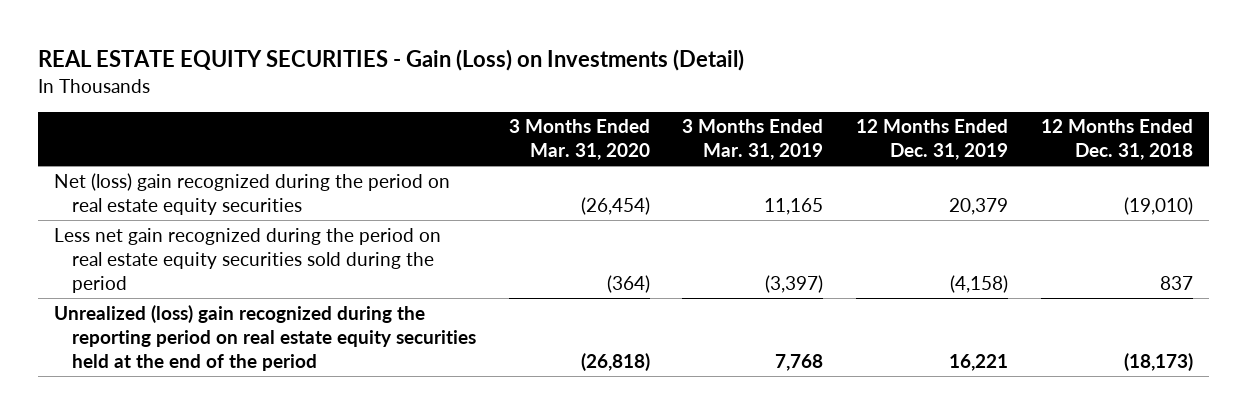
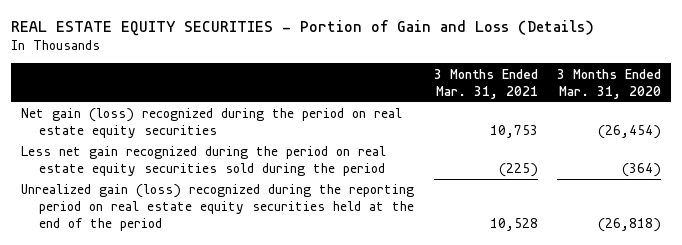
[38,49,745,72] REAL ESTATE EQUITY SECURITIES - Gain (Loss) on Investments (Detail) -> [11,19,595,36] REAL ESTATE EQUITY SECURITIES - Portion of Gain and Loss (Details)
[682,119,824,161] 3 Months Ended Mar. 31, 2019 -> none
[856,119,1009,161] 12 Months Ended Dec. 31, 2019 -> none
[1040,119,1193,161] 12 Months Ended Dec. 31, 2018 -> none
none -> [433,68,538,99] 3 Months Ended Mar. 31, 2021
[54,172,451,215] Net (loss) gain recognized during the period on real estate equity securities -> [20,108,402,139] Net gain (loss) recognized during the period on real estate equity securities
[54,304,477,372] Unrealized (loss) gain recognized during the reporting period on real estate equity securities held at the end of the period -> [20,184,415,232] Unrealized gain (loss) recognized during the reporting period on real estate equity securities held at the end of the period

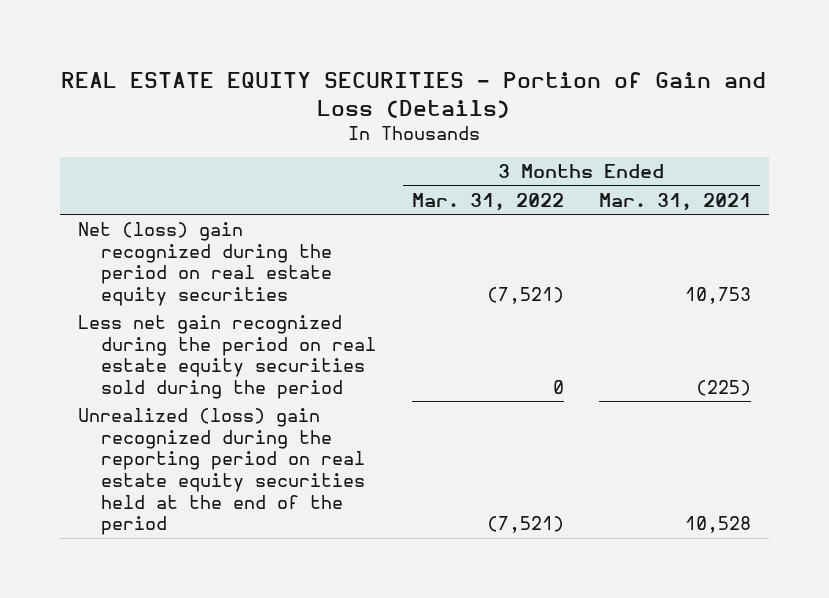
[557,68,662,99] 3 Months Ended Mar. 31, 2020 -> none
none -> [411,192,564,211] Mar. 31, 2022
[20,108,402,139] Net gain (loss) recognized during the period on real estate equity securities -> [77,221,333,306] Net (loss) gain recognized during the period on real estate equity securities
[20,184,415,232] Unrealized gain (loss) recognized during the reporting period on real estate equity securities held at the end of the period -> [77,407,366,536] Unrealized (loss) gain recognized during the reporting period on real estate equity securities held at the end of the period

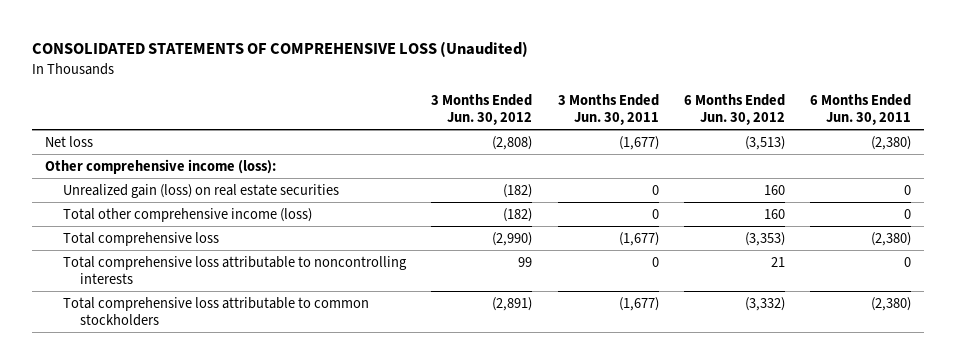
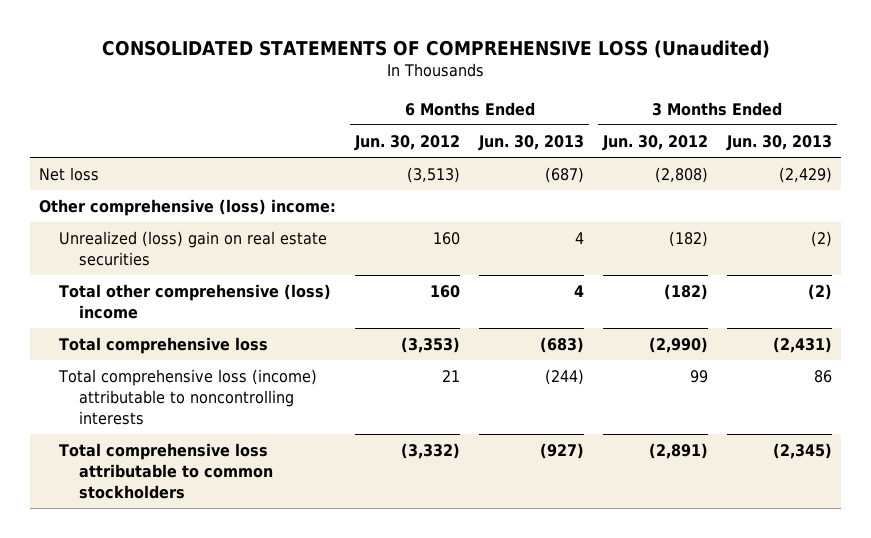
[557,93,659,125] 3 Months Ended Jun. 30, 2011 -> none
[810,93,912,125] 6 Months Ended Jun. 30, 2011 -> none
none -> [478,135,585,152] Jun. 30, 2013
none -> [725,135,832,152] Jun. 30, 2013
[45,158,277,174] Other comprehensive income (loss): -> [39,199,337,217] Other comprehensive (loss) income:
[62,183,339,198] Unrealized gain (loss) on real estate securities -> [59,231,328,267] Unrealized (loss) gain on real estate securities
[62,207,312,222] Total other comprehensive income (loss) -> [59,284,332,320] Total other comprehensive (loss) income
[62,255,407,284] Total comprehensive loss attributable to noncontrolling interests -> [58,369,318,425] Total comprehensive loss (income) attributable to noncontrolling interests

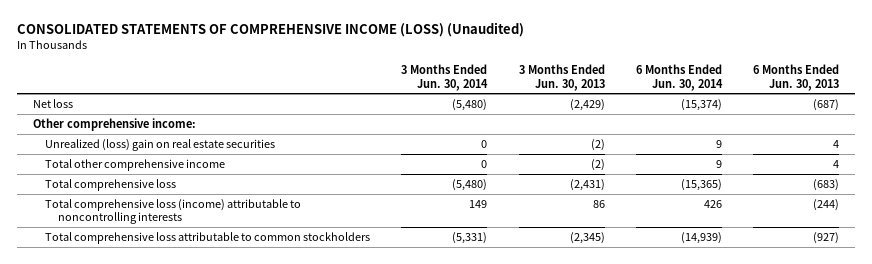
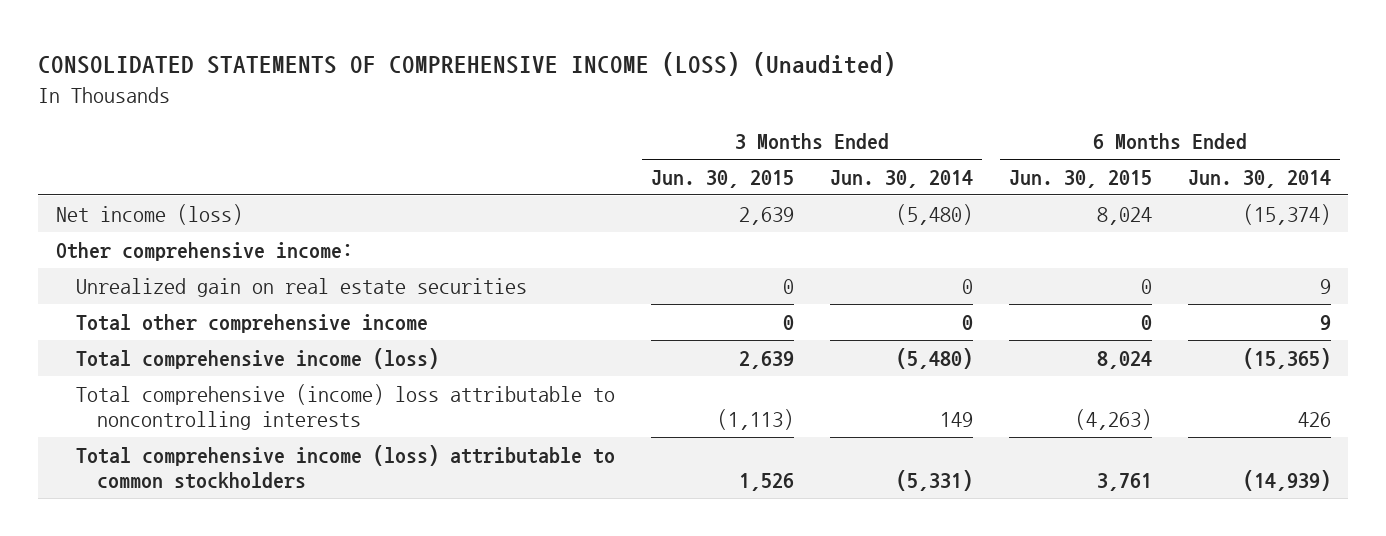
[518,64,605,91] 3 Months Ended Jun. 30, 2013 -> none
[753,64,840,91] 6 Months Ended Jun. 30, 2013 -> none
none -> [651,169,795,188] Jun. 30, 2015
none -> [1008,169,1152,188] Jun. 30, 2015
[32,98,73,108] Net loss -> [55,203,243,225] Net income (loss)
[45,138,276,151] Unrealized (loss) gain on real estate securities -> [76,277,528,297] Unrealized gain on real estate securities
[45,178,177,191] Total comprehensive loss -> [76,347,440,369] Total comprehensive income (loss)
[45,198,302,225] Total comprehensive loss (income) attributable to noncontrolling interests -> [76,383,616,431] Total comprehensive (income) loss attributable to noncontrolling interests
[45,231,371,244] Total comprehensive loss attributable to common stockholders -> [76,444,616,490] Total comprehensive income (loss) attributable to common stockholders

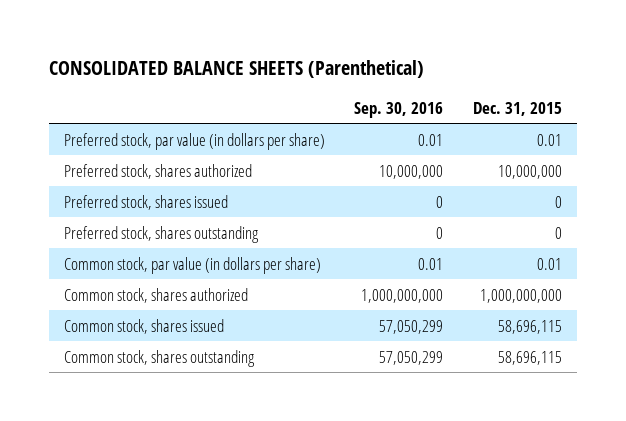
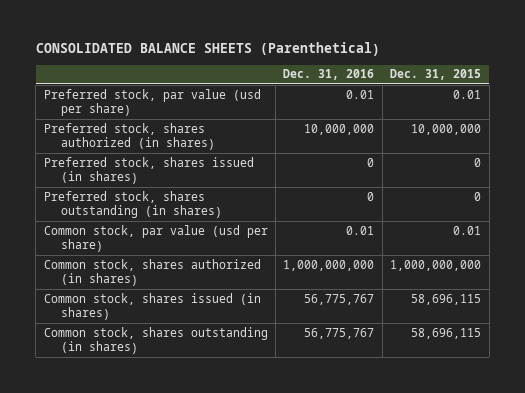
[354,101,444,118] Sep. 30, 2016 -> none
none -> [283,69,375,81] Dec. 31, 2016
[63,132,325,150] Preferred stock, par value (in dollars per share) -> [43,88,261,117] Preferred stock, par value (usd per share)
[63,163,252,179] Preferred stock, shares authorized -> [43,122,215,151] Preferred stock, shares authorized (in shares)
[63,194,228,210] Preferred stock, shares issued -> [43,156,254,185] Preferred stock, shares issued (in shares)
[63,225,259,243] Preferred stock, shares outstanding -> [43,190,222,219] Preferred stock, shares outstanding (in shares)
[63,256,321,274] Common stock, par value (in dollars per share) -> [43,224,268,253] Common stock, par value (usd per share)
[63,287,248,303] Common stock, shares authorized -> [43,258,261,287] Common stock, shares authorized (in shares)
[63,318,224,334] Common stock, shares issued -> [43,292,261,321] Common stock, shares issued (in shares)
[63,349,255,367] Common stock, shares outstanding -> [43,326,268,355] Common stock, shares outstanding (in shares)

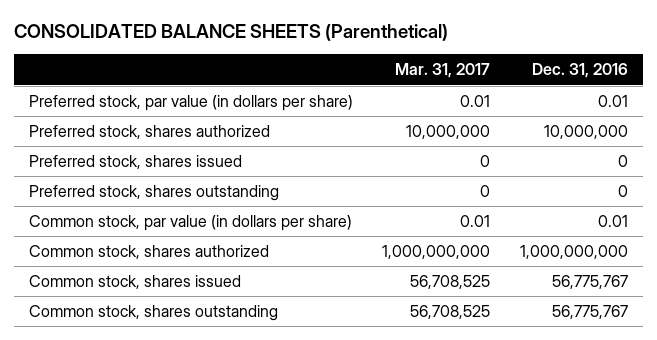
[390,69,482,81] Dec. 31, 2015 -> none
none -> [395,63,491,79] Mar. 31, 2017
[43,88,261,117] Preferred stock, par value (usd per share) -> [28,94,353,111] Preferred stock, par value (in dollars per share)
[43,122,215,151] Preferred stock, shares authorized (in shares) -> [28,124,270,139] Preferred stock, shares authorized
[43,156,254,185] Preferred stock, shares issued (in shares) -> [28,154,242,169] Preferred stock, shares issued
[43,190,222,219] Preferred stock, shares outstanding (in shares) -> [28,184,279,201] Preferred stock, shares outstanding
[43,224,268,253] Common stock, par value (usd per share) -> [28,214,352,231] Common stock, par value (in dollars per share)
[43,258,261,287] Common stock, shares authorized (in shares) -> [28,244,269,259] Common stock, shares authorized
[43,292,261,321] Common stock, shares issued (in shares) -> [28,274,241,289] Common stock, shares issued
[43,326,268,355] Common stock, shares outstanding (in shares) -> [28,304,278,321] Common stock, shares outstanding

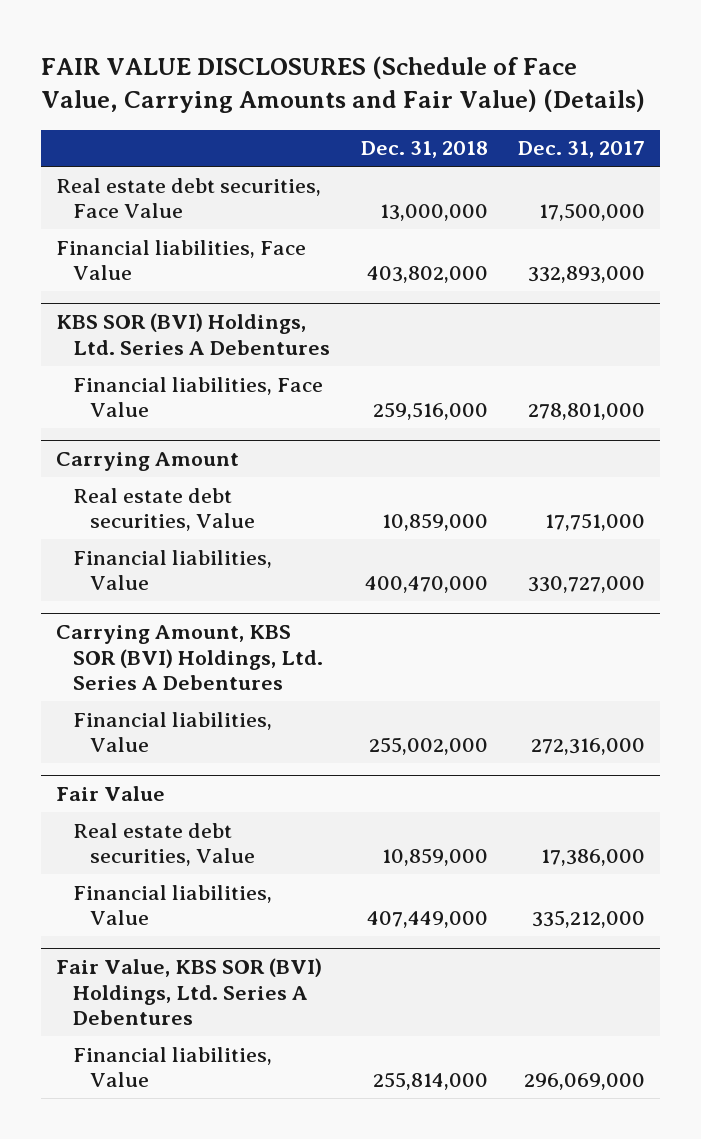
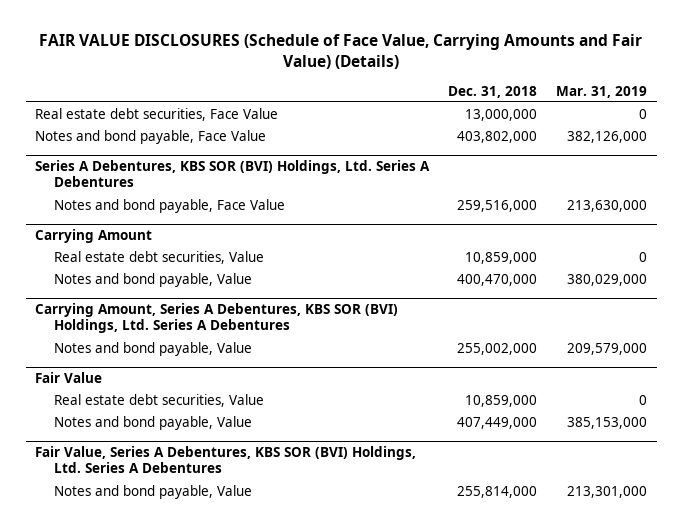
[517,141,645,159] Dec. 31, 2017 -> none
none -> [556,85,648,98] Mar. 31, 2019
[56,239,307,281] Financial liabilities, Face Value -> [35,129,267,144] Notes and bond payable, Face Value
[56,313,331,355] KBS SOR (BVI) Holdings, Ltd. Series A Debentures -> [35,159,431,188] Series A Debentures, KBS SOR (BVI) Holdings, Ltd. Series A Debentures
[73,376,324,418] Financial liabilities, Face Value -> [53,198,285,213] Notes and bond payable, Face Value
[73,549,273,591] Financial liabilities, Value -> [53,272,252,287] Notes and bond payable, Value
[56,625,324,691] Carrying Amount, KBS SOR (BVI) Holdings, Ltd. Series A Debentures -> [35,302,399,334] Carrying Amount, Series A Debentures, KBS SOR (BVI) Holdings, Ltd. Series A Debentures
[73,711,273,753] Financial liabilities, Value -> [53,341,252,356] Notes and bond payable, Value
[73,884,273,926] Financial liabilities, Value -> [53,415,252,430] Notes and bond payable, Value
[56,958,323,1026] Fair Value, KBS SOR (BVI) Holdings, Ltd. Series A Debentures -> [35,445,417,474] Fair Value, Series A Debentures, KBS SOR (BVI) Holdings, Ltd. Series A Debentures
[73,1046,273,1088] Financial liabilities, Value -> [53,484,252,499] Notes and bond payable, Value

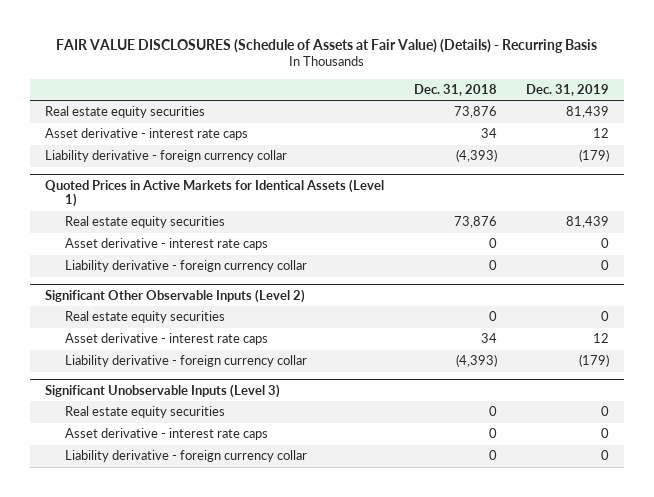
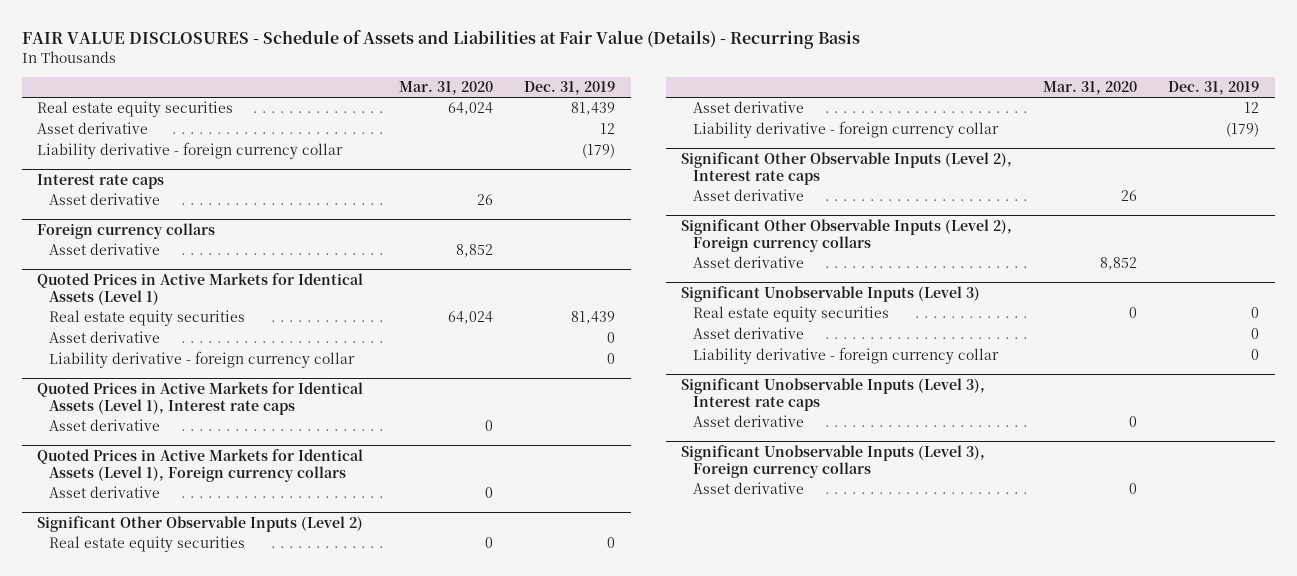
[56,38,598,53] FAIR VALUE DISCLOSURES (Schedule of Assets at Fair Value) (Details) - Recurring Basis -> [21,29,860,49] FAIR VALUE DISCLOSURES - Schedule of Assets and Liabilities at Fair Value (Details) - Recurring Basis
[413,83,497,96] Dec. 31, 2018 -> none
none -> [399,81,494,96] Mar. 31, 2020
[45,128,249,141] Asset derivative - interest rate caps -> [37,122,149,135] Asset derivative
none -> [37,173,165,189] Interest rate caps
none -> [48,193,160,206] Asset derivative
none -> [37,222,216,239] Foreign currency collars
none -> [48,243,160,256] Asset derivative
[64,238,268,251] Asset derivative - interest rate caps -> [48,331,160,344] Asset derivative
none -> [37,381,364,415] Quoted Prices in Active Markets for Identical Assets (Level 1), Interest rate caps
none -> [48,419,160,432] Asset derivative
none -> [37,448,364,482] Quoted Prices in Active Markets for Identical Assets (Level 1), Foreign currency collars
none -> [48,486,160,499] Asset derivative
[64,333,268,346] Asset derivative - interest rate caps -> [692,101,804,114] Asset derivative
none -> [681,151,1013,185] Significant Other Observable Inputs (Level 2), Interest rate caps
none -> [692,189,804,202] Asset derivative
none -> [681,218,1013,252] Significant Other Observable Inputs (Level 2), Foreign currency collars
none -> [692,256,804,269] Asset derivative
[64,428,268,441] Asset derivative - interest rate caps -> [692,327,804,340] Asset derivative
none -> [681,377,986,411] Significant Unobservable Inputs (Level 3), Interest rate caps
none -> [692,415,804,428] Asset derivative
none -> [681,444,986,478] Significant Unobservable Inputs (Level 3), Foreign currency collars
none -> [692,482,804,495] Asset derivative

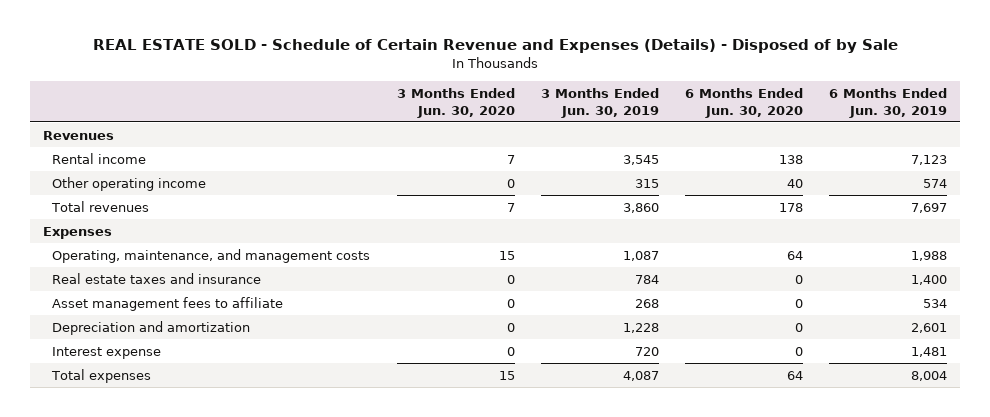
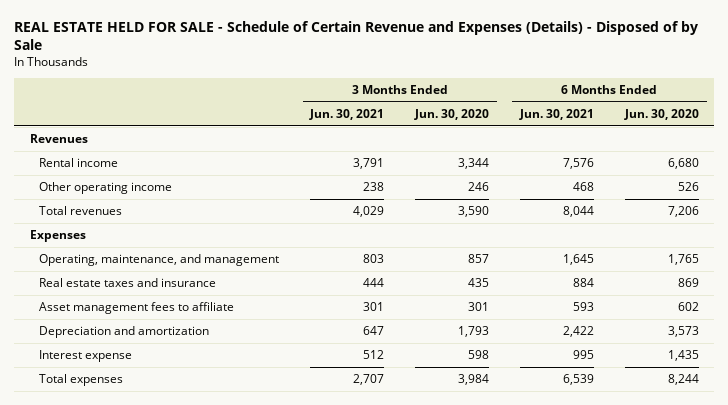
[92,39,898,54] REAL ESTATE SOLD - Schedule of Certain Revenue and Expenses (Details) - Disposed of by Sale -> [14,21,699,51] REAL ESTATE HELD FOR SALE - Schedule of Certain Revenue and Expenses (Details) - Disposed of by Sale
[540,87,659,118] 3 Months Ended Jun. 30, 2019 -> none
[828,87,947,118] 6 Months Ended Jun. 30, 2019 -> none
none -> [309,108,385,120] Jun. 30, 2021
none -> [519,108,595,120] Jun. 30, 2021
[506,154,515,164] 7 -> [458,158,490,170] 3,344
[778,154,803,164] 138 -> [667,158,699,170] 6,680
[506,178,515,188] 0 -> [468,182,490,192] 246
[786,178,803,188] 40 -> [677,182,699,192] 526
[506,202,515,212] 7 -> [458,206,490,218] 3,590
[778,202,803,212] 178 -> [667,206,699,218] 7,206
[52,248,371,263] Operating, maintenance, and management costs -> [39,254,280,267] Operating, maintenance, and management
[498,250,515,260] 15 -> [468,254,490,264] 857
[786,250,803,260] 64 -> [667,254,699,266] 1,765
[506,274,515,284] 0 -> [468,278,490,288] 435
[794,274,803,284] 0 -> [677,278,699,288] 869
[506,298,515,308] 0 -> [468,302,490,312] 301
[794,298,803,308] 0 -> [677,302,699,312] 602
[506,322,515,332] 0 -> [458,326,490,338] 1,793
[794,322,803,332] 0 -> [667,326,699,338] 3,573
[506,346,515,356] 0 -> [468,350,490,360] 598
[794,346,803,356] 0 -> [667,350,699,362] 1,435
[498,370,515,380] 15 -> [458,374,490,386] 3,984
[786,370,803,380] 64 -> [667,374,699,386] 8,244

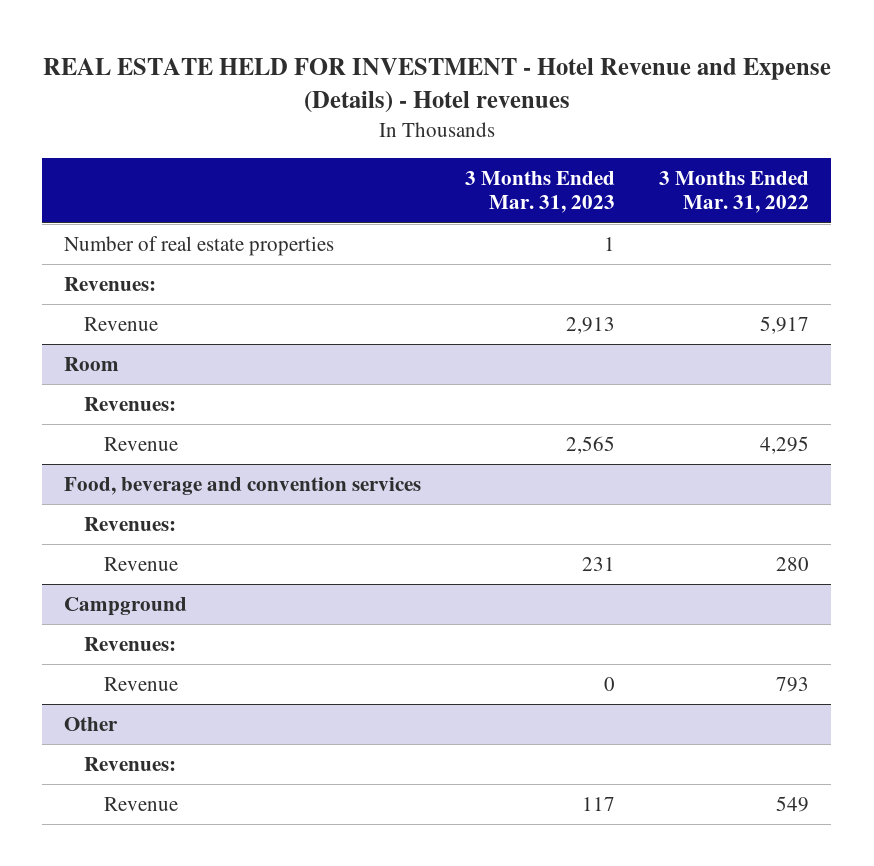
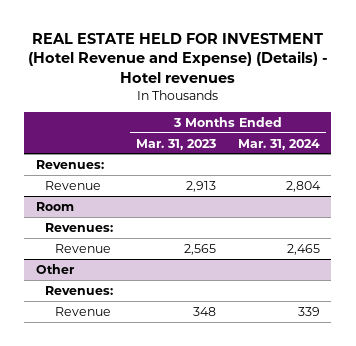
[42,58,831,114] REAL ESTATE HELD FOR INVESTMENT - Hotel Revenue and Expense (Details) - Hotel revenues -> [27,32,328,83] REAL ESTATE HELD FOR INVESTMENT (Hotel Revenue and Expense) (Details) - Hotel revenues
[659,170,810,214] 3 Months Ended Mar. 31, 2022 -> none
none -> [238,138,321,150] Mar. 31, 2024
[64,236,335,257] Number of real estate properties -> none
[64,477,422,496] Food, beverage and convention services -> none
[84,517,177,532] Revenues: -> none
[103,557,178,572] Revenue -> none
[64,597,188,617] Campground -> none
[84,637,177,652] Revenues: -> none
[103,677,178,692] Revenue -> none
[582,797,616,812] 117 -> [192,306,216,316] 348

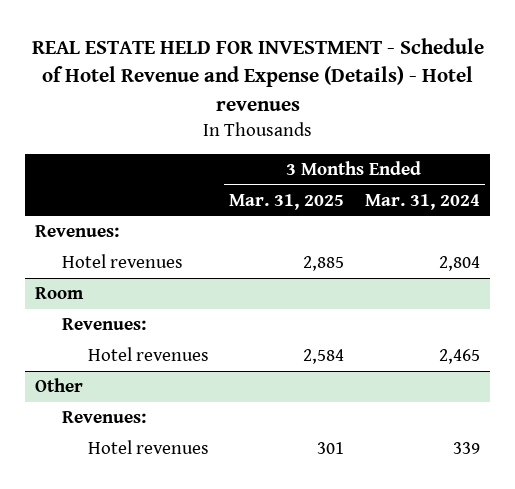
[27,32,328,83] REAL ESTATE HELD FOR INVESTMENT (Hotel Revenue and Expense) (Details) - Hotel revenues -> [31,37,484,111] REAL ESTATE HELD FOR INVESTMENT - Schedule of Hotel Revenue and Expense (Details) - Hotel revenues
[135,138,216,150] Mar. 31, 2023 -> none
none -> [229,193,345,210] Mar. 31, 2025
[45,180,102,190] Revenue -> [61,254,183,269] Hotel revenues
[55,243,112,253] Revenue -> [87,347,209,362] Hotel revenues
[55,306,112,316] Revenue -> [87,440,209,455] Hotel revenues

